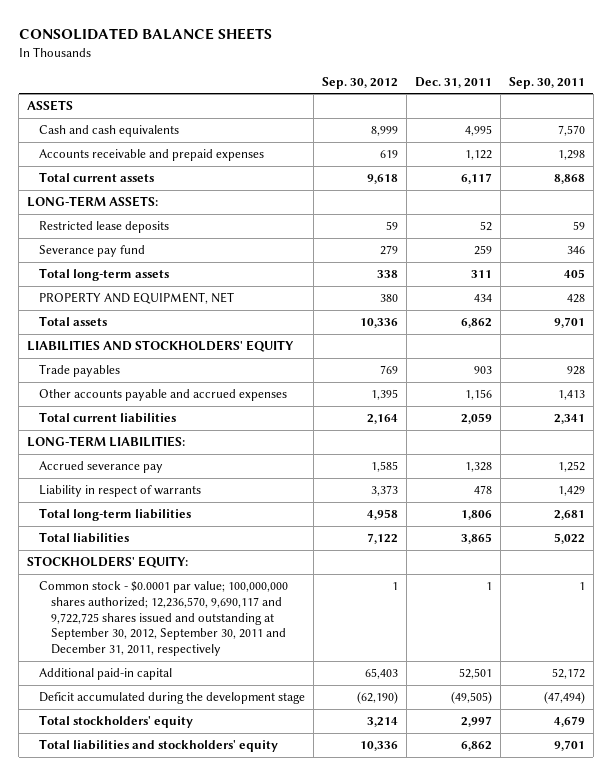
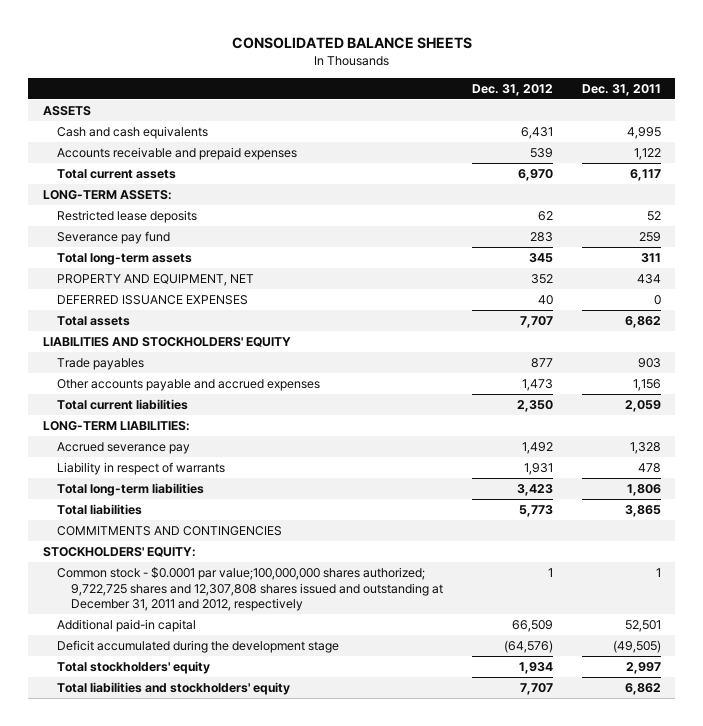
[322,76,399,89] Sep. 30, 2012 -> none
[508,76,585,89] Sep. 30, 2011 -> none
none -> [472,83,554,96] Dec. 31, 2012
none -> [57,294,249,305] DEFERRED ISSUANCE EXPENSES
none -> [57,525,283,536] COMMITMENTS AND CONTINGENCIES
[39,581,289,657] Common stock - $0.0001 par value; 100,000,000 shares authorized; 12,236,570, 9,690,117 and 9,722,725 shares issued and outstanding at September 30, 2012, September 30, 2011 and December 31, 2011, respectively -> [57,566,444,612] Common stock - $0.0001 par value;100,000,000 shares authorized; 9,722,725 shares and 12,307,808 shares issued and outstanding at December 31, 2011 and 2012, respectively

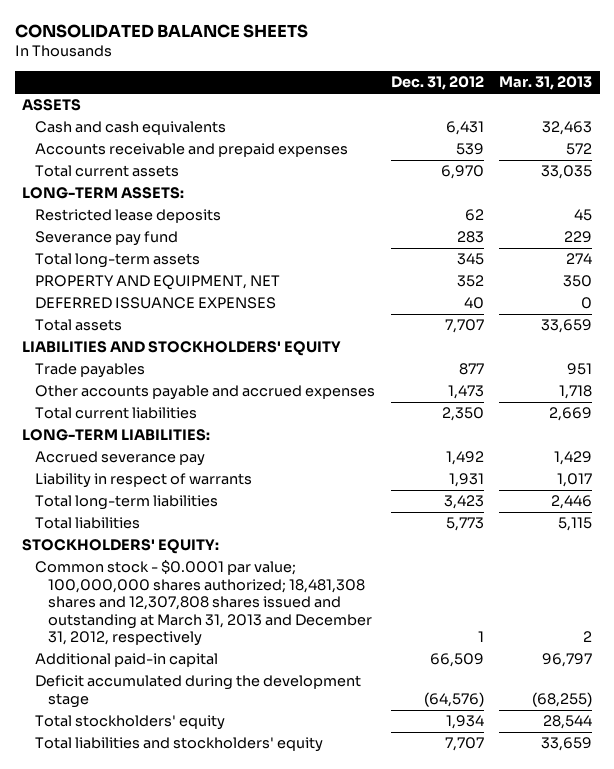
[581,83,661,96] Dec. 31, 2011 -> none
none -> [499,76,593,91] Mar. 31, 2013
[57,525,283,536] COMMITMENTS AND CONTINGENCIES -> none
[57,566,444,612] Common stock - $0.0001 par value;100,000,000 shares authorized; 9,722,725 shares and 12,307,808 shares issued and outstanding at December 31, 2011 and 2012, respectively -> [34,560,372,647] Common stock - $0.0001 par value; 100,000,000 shares authorized; 18,481,308 shares and 12,307,808 shares issued and outstanding at March 31, 2013 and December 31, 2012, respectively

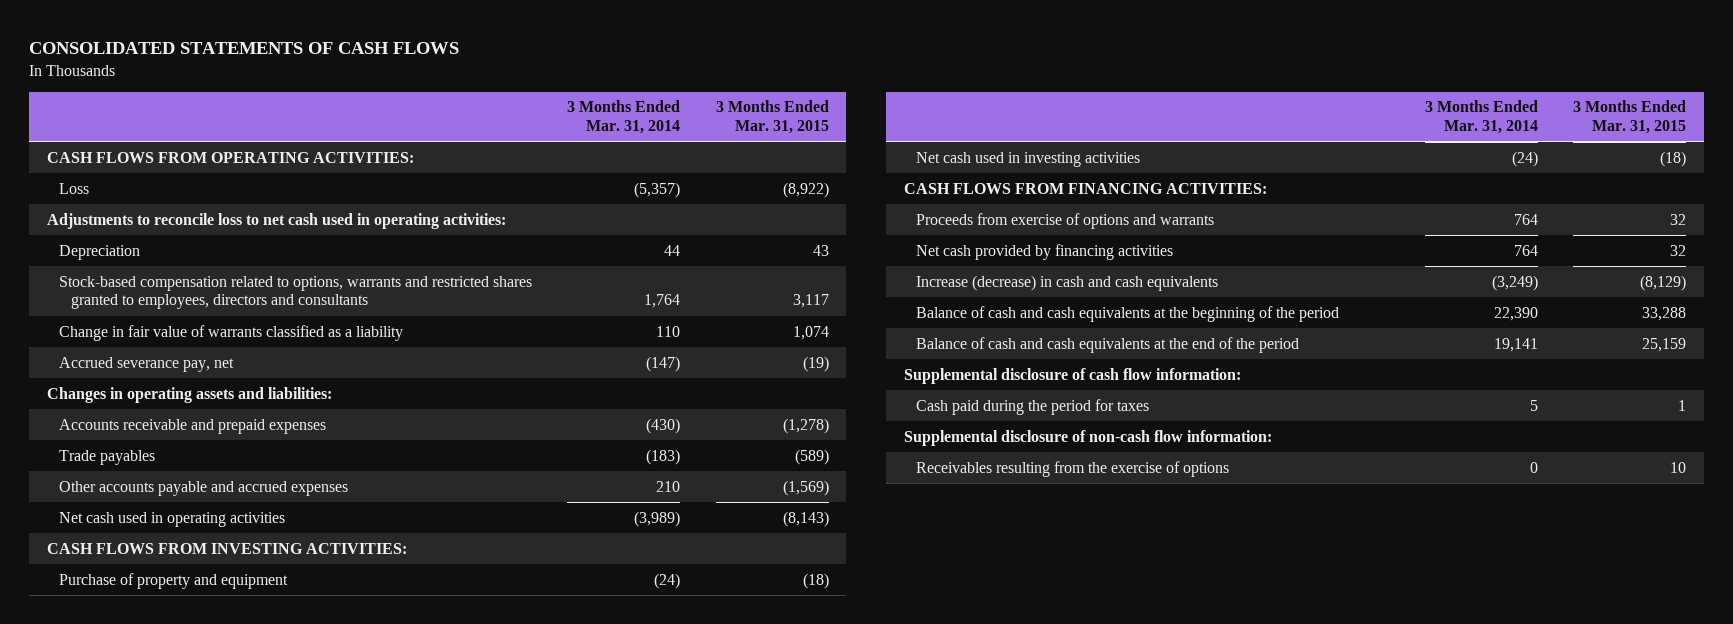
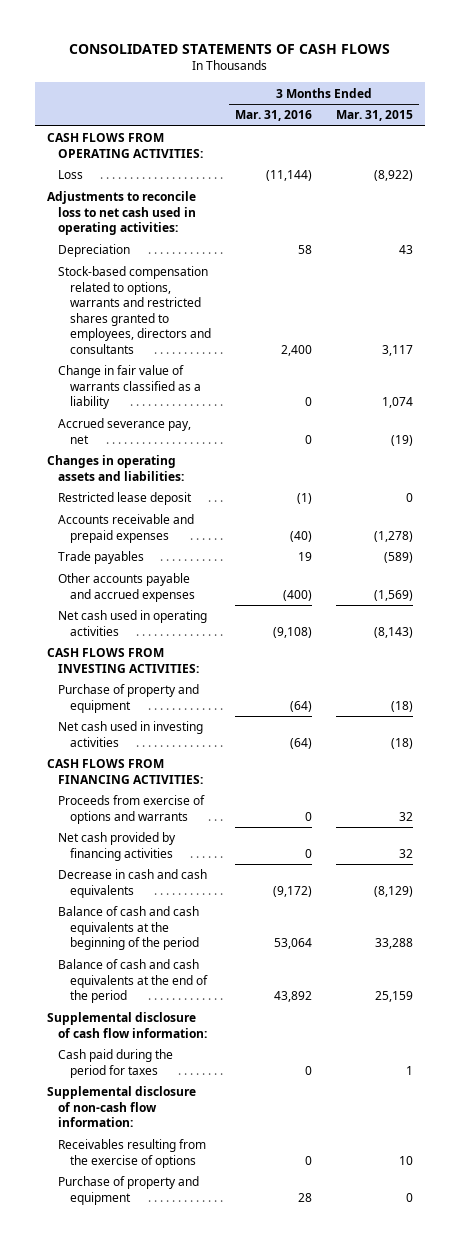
[567,100,681,134] 3 Months Ended Mar. 31, 2014 -> none
none -> [234,110,312,122] Mar. 31, 2016
none -> [58,492,193,506] Restricted lease deposit
[916,274,1219,291] Increase (decrease) in cash and cash equivalents -> [58,869,208,898] Decrease in cash and cash equivalents
none -> [58,1176,200,1205] Purchase of property and equipment

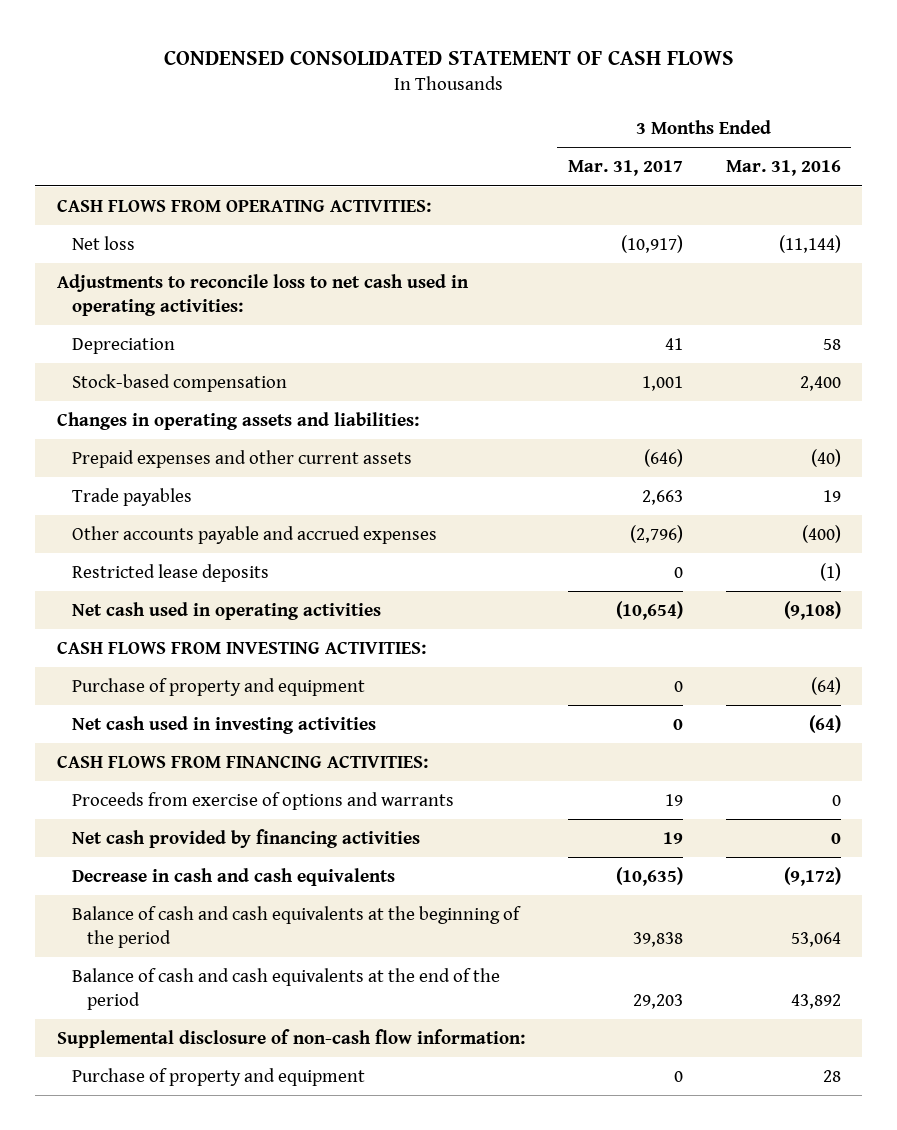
[68,43,390,54] CONSOLIDATED STATEMENTS OF CASH FLOWS -> [163,49,734,65] CONDENSED CONSOLIDATED STATEMENT OF CASH FLOWS
[335,110,413,122] Mar. 31, 2015 -> none
none -> [567,160,683,177] Mar. 31, 2017
[58,170,84,180] Loss -> [71,235,135,250] Net loss
[58,365,201,410] Change in fair value of warrants classified as a liability -> none
[58,418,192,444] Accrued severance pay, net -> none
[58,266,211,354] Stock-based compensation related to options, warrants and restricted shares granted to employees, directors and consultants -> [71,373,287,392] Stock-based compensation
[58,492,193,506] Restricted lease deposit -> none
[58,514,195,543] Accounts receivable and prepaid expenses -> none
none -> [71,449,412,468] Prepaid expenses and other current assets
none -> [71,563,269,582] Restricted lease deposits
[47,1012,208,1038] Supplemental disclosure of cash flow information: -> none
[58,1049,174,1078] Cash paid during the period for taxes -> none
[58,1139,207,1168] Receivables resulting from the exercise of options -> none

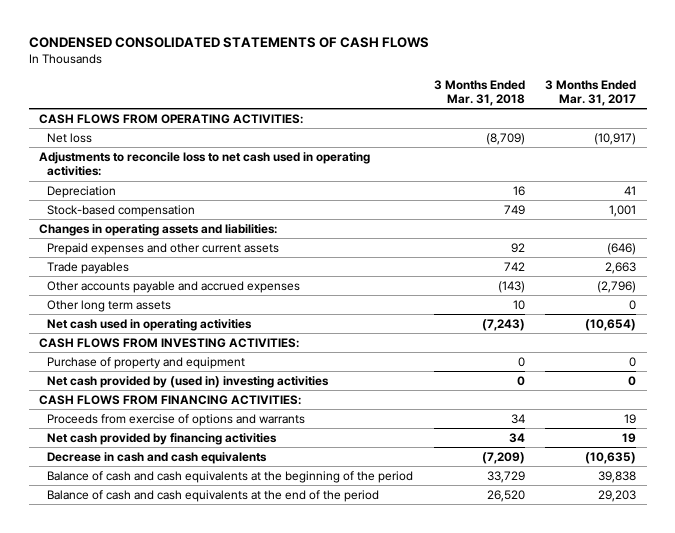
[163,49,734,65] CONDENSED CONSOLIDATED STATEMENT OF CASH FLOWS -> [28,36,429,48] CONDENSED CONSOLIDATED STATEMENTS OF CASH FLOWS
[725,160,841,177] Mar. 31, 2016 -> none
none -> [433,79,525,107] 3 Months Ended Mar. 31, 2018
[71,563,269,582] Restricted lease deposits -> none
none -> [47,299,172,312] Other long term assets
[71,715,376,734] Net cash used in investing activities -> [47,375,330,388] Net cash provided by (used in) investing activities
[56,1028,525,1048] Supplemental disclosure of non-cash flow information: -> none
[71,1067,365,1086] Purchase of property and equipment -> none

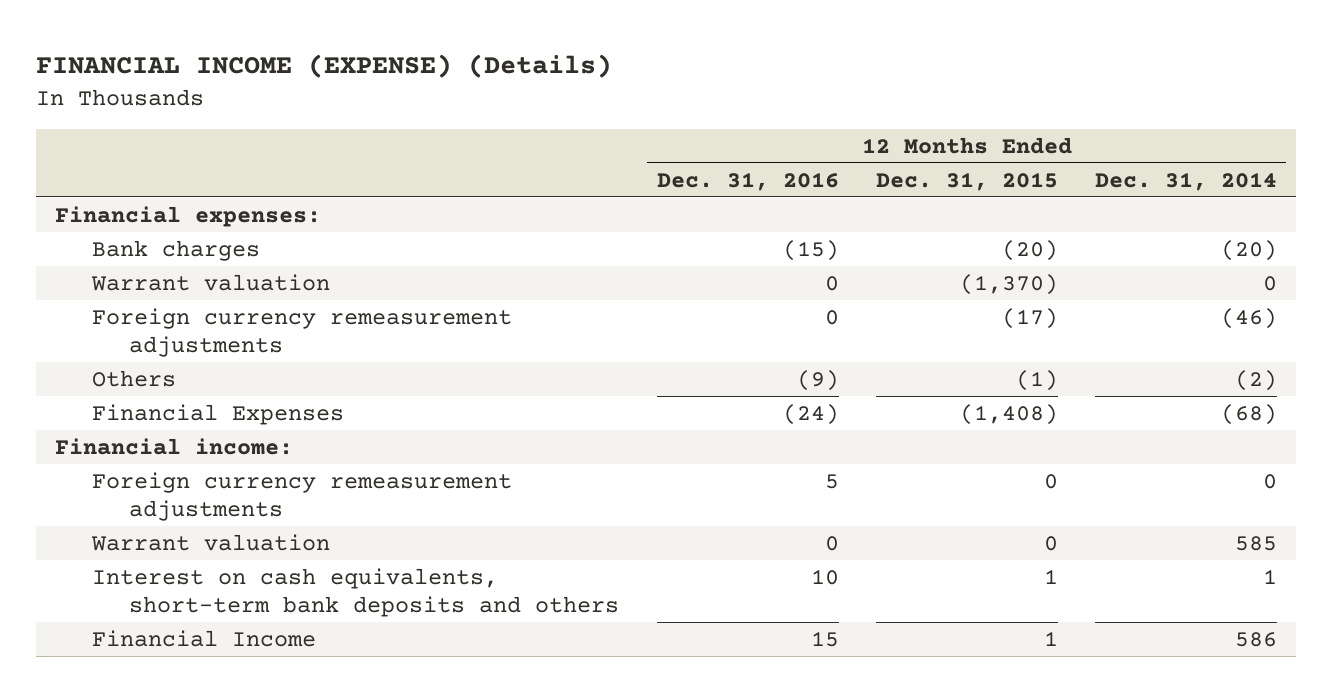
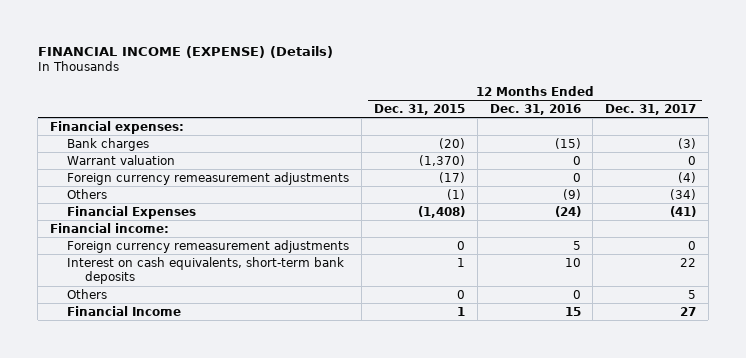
[1095,171,1278,191] Dec. 31, 2014 -> none
none -> [605,103,697,115] Dec. 31, 2017
[91,533,331,551] Warrant valuation -> none
[92,567,620,618] Interest on cash equivalents, short-term bank deposits and others -> [67,256,345,285] Interest on cash equivalents, short-term bank deposits
none -> [67,288,108,299] Others

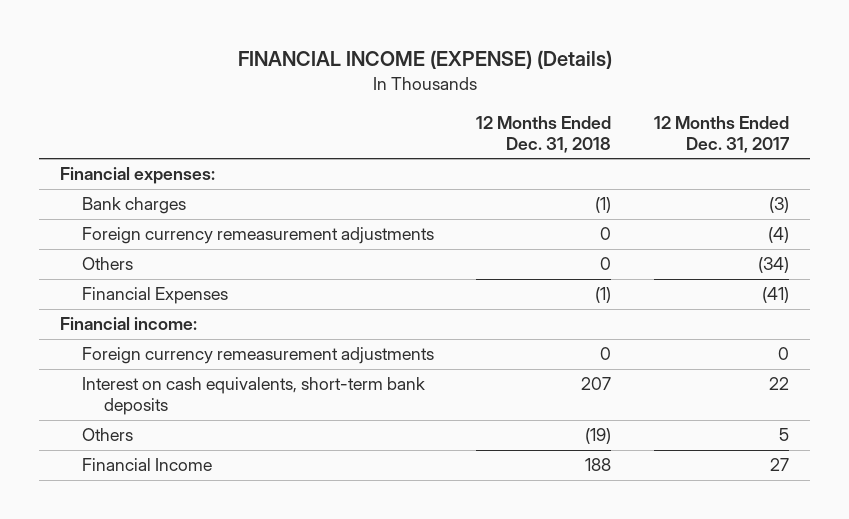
[374,103,466,115] Dec. 31, 2015 -> none
[489,103,581,115] Dec. 31, 2016 -> none
none -> [476,115,612,153] 12 Months Ended Dec. 31, 2018
[67,154,176,165] Warrant valuation -> none

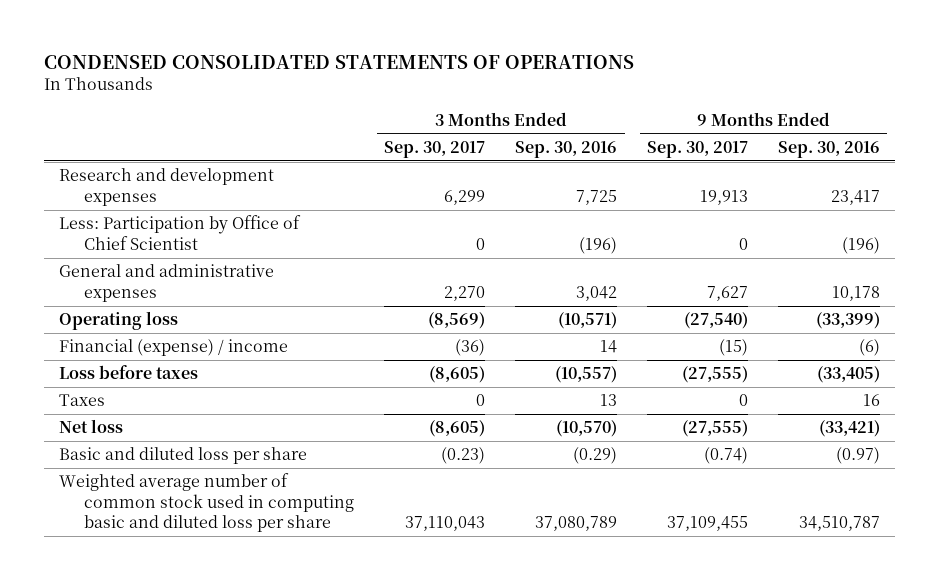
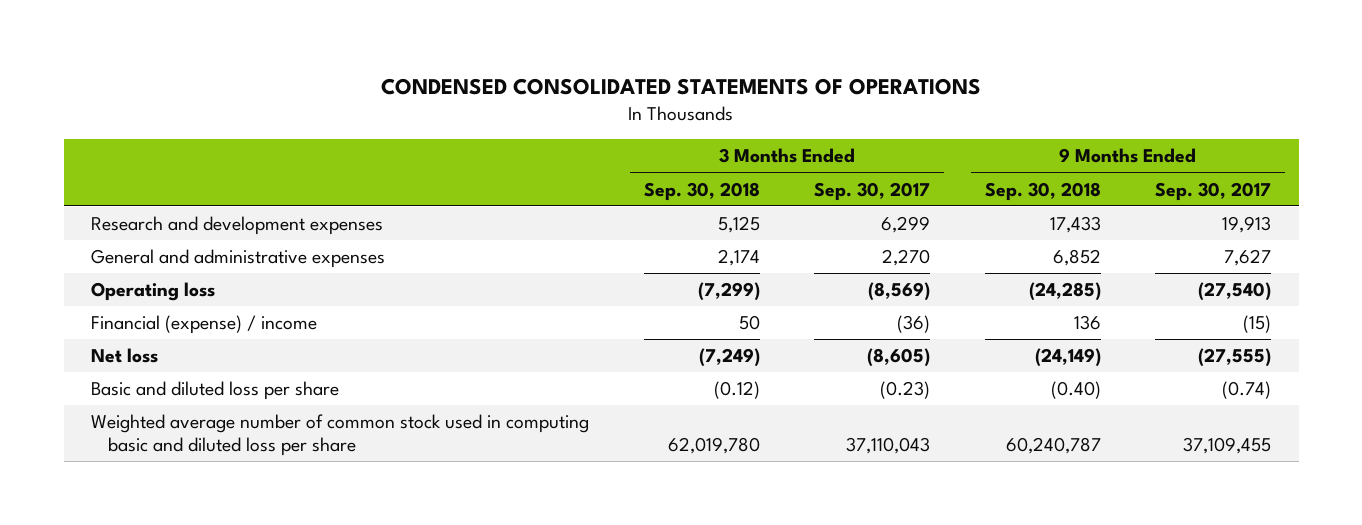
[515,141,618,159] Sep. 30, 2016 -> none
[777,141,880,159] Sep. 30, 2016 -> none
none -> [643,181,760,201] Sep. 30, 2018
none -> [984,181,1101,201] Sep. 30, 2018
[59,215,302,250] Less: Participation by Office of Chief Scientist -> none
[59,365,199,380] Loss before taxes -> none
[59,394,106,407] Taxes -> none

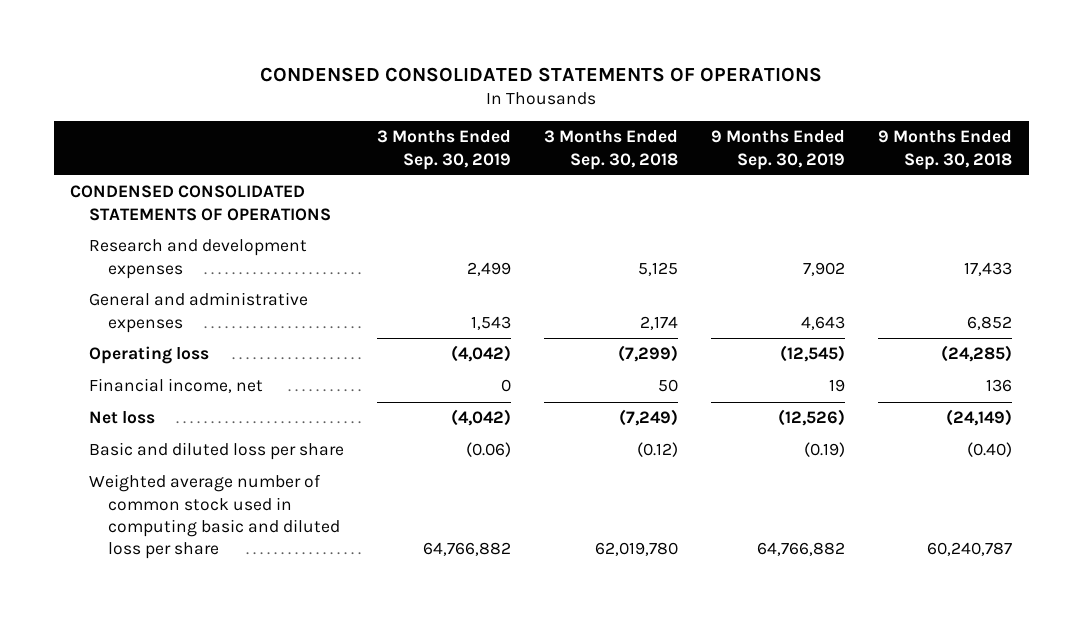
[814,181,931,201] Sep. 30, 2017 -> none
[1155,181,1272,201] Sep. 30, 2017 -> none
none -> [377,130,512,170] 3 Months Ended Sep. 30, 2019
none -> [711,130,846,170] 9 Months Ended Sep. 30, 2019
none -> [70,185,332,221] CONDENSED CONSOLIDATED STATEMENTS OF OPERATIONS
[90,315,317,335] Financial (expense) / income -> [89,378,264,394] Financial income, net

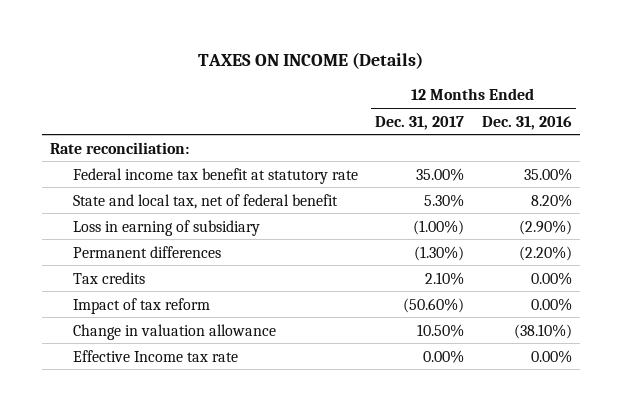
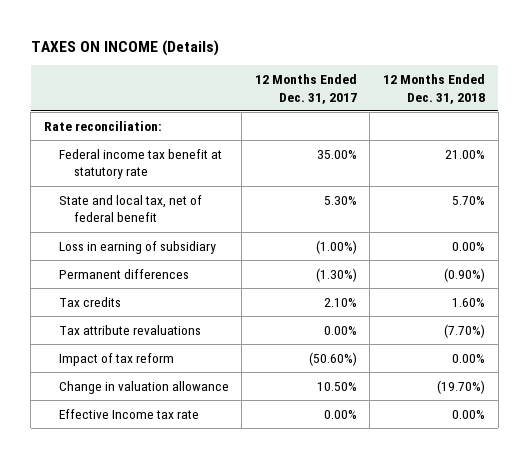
[481,115,572,130] Dec. 31, 2016 -> none
none -> [382,74,485,104] 12 Months Ended Dec. 31, 2018
none -> [58,324,201,335] Tax attribute revaluations

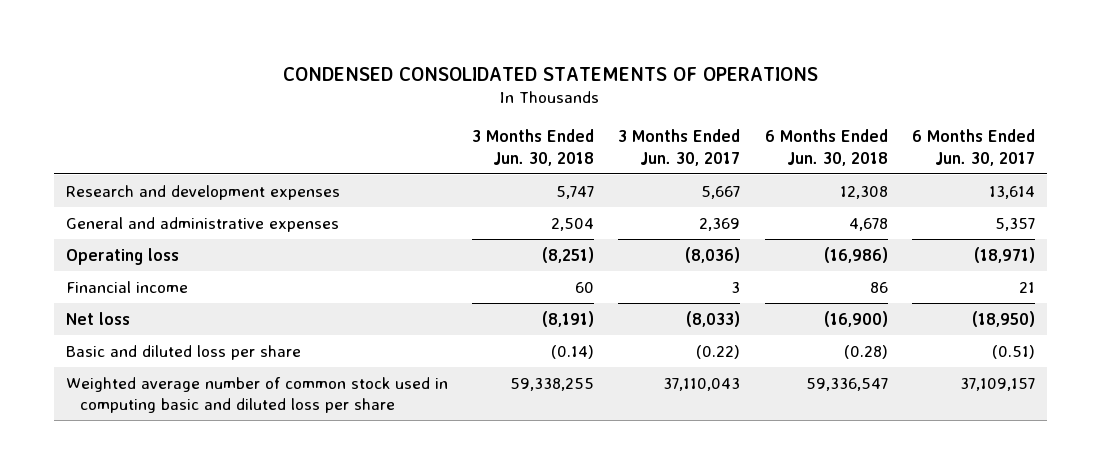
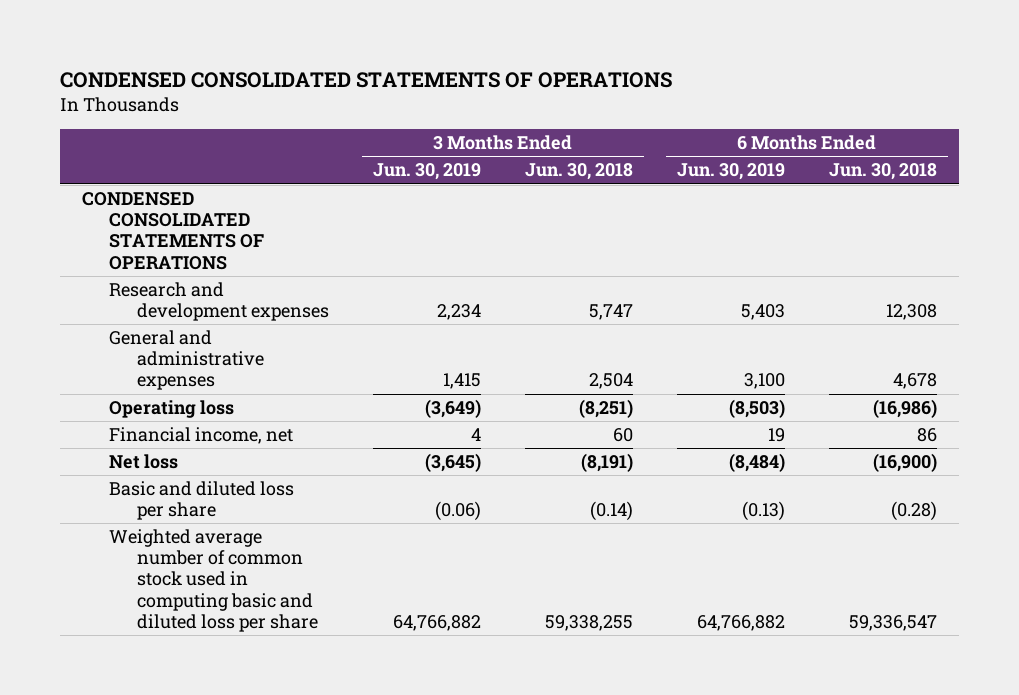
[618,129,741,166] 3 Months Ended Jun. 30, 2017 -> none
[911,129,1035,166] 6 Months Ended Jun. 30, 2017 -> none
none -> [372,163,481,181] Jun. 30, 2019
none -> [677,163,786,181] Jun. 30, 2019
none -> [81,192,265,270] CONDENSED CONSOLIDATED STATEMENTS OF OPERATIONS
[66,280,189,293] Financial income -> [109,427,294,445] Financial income, net

